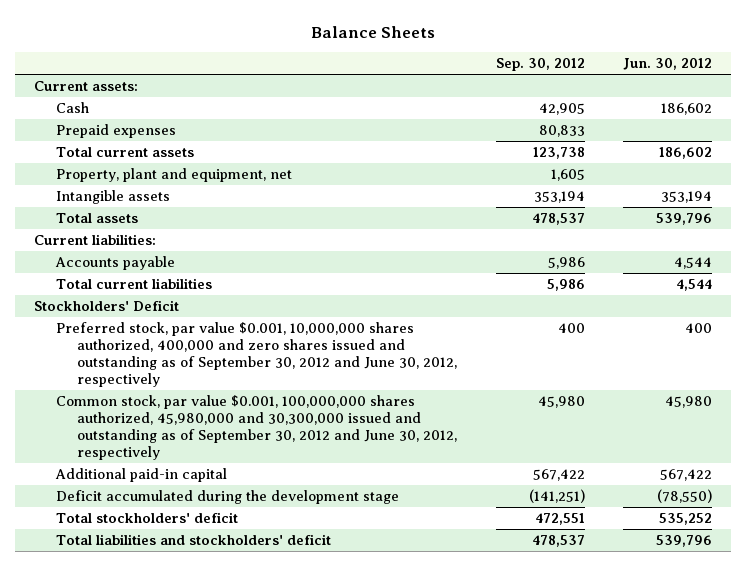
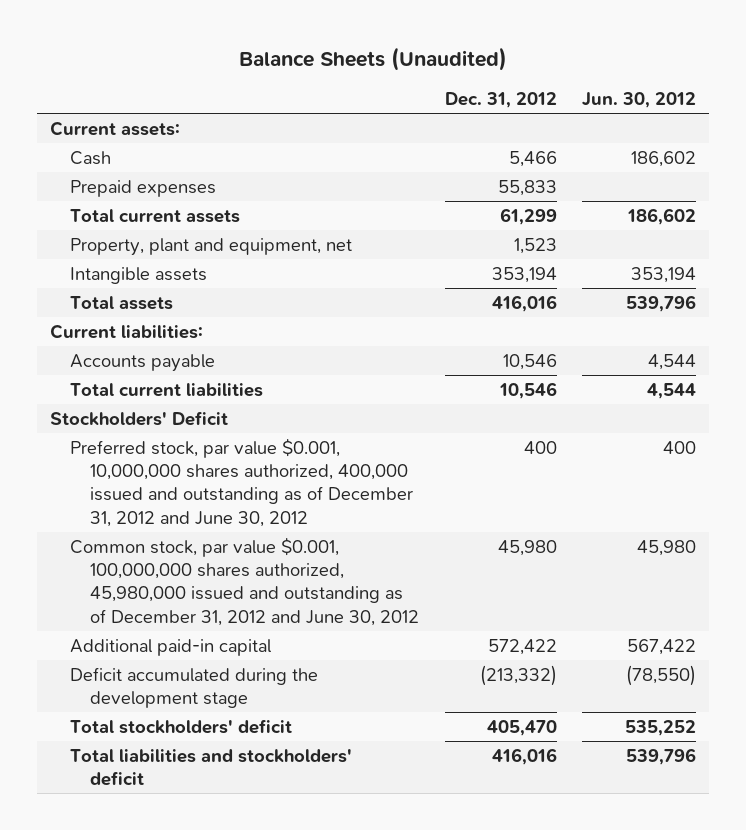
[311,25,436,38] Balance Sheets -> [239,46,508,71] Balance Sheets (Unaudited)
[495,57,585,71] Sep. 30, 2012 -> none
none -> [444,91,557,108] Dec. 31, 2012
[55,322,458,388] Preferred stock, par value $0.001, 10,000,000 shares authorized, 400,000 and zero shares issued and outstanding as of September 30, 2012 and June 30, 2012, respectively -> [70,437,414,527] Preferred stock, par value $0.001, 10,000,000 shares authorized, 400,000 issued and outstanding as of December 31, 2012 and June 30, 2012
[55,395,458,461] Common stock, par value $0.001, 100,000,000 shares authorized, 45,980,000 and 30,300,000 issued and outstanding as of September 30, 2012 and June 30, 2012, respectively -> [70,536,420,626] Common stock, par value $0.001, 100,000,000 shares authorized, 45,980,000 issued and outstanding as of December 31, 2012 and June 30, 2012

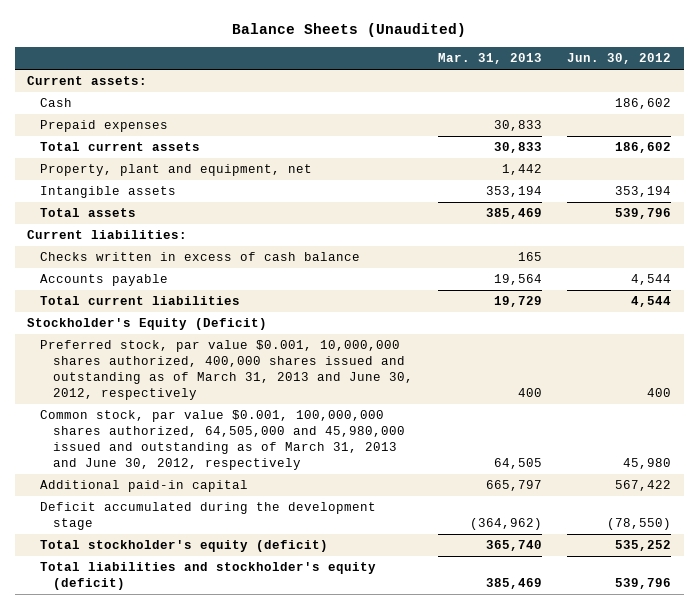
[444,91,557,108] Dec. 31, 2012 -> none
none -> [438,53,543,65] Mar. 31, 2013
none -> [40,252,361,262] Checks written in excess of cash balance
[50,410,229,426] Stockholders' Deficit -> [27,318,268,331] Stockholder's Equity (Deficit)
[70,437,414,527] Preferred stock, par value $0.001, 10,000,000 shares authorized, 400,000 issued and outstanding as of December 31, 2012 and June 30, 2012 -> [40,340,414,400] Preferred stock, par value $0.001, 10,000,000 shares authorized, 400,000 shares issued and outstanding as of March 31, 2013 and June 30, 2012, respectively
[70,536,420,626] Common stock, par value $0.001, 100,000,000 shares authorized, 45,980,000 issued and outstanding as of December 31, 2012 and June 30, 2012 -> [40,410,406,470] Common stock, par value $0.001, 100,000,000 shares authorized, 64,505,000 and 45,980,000 issued and outstanding as of March 31, 2013 and June 30, 2012, respectively
[70,718,293,734] Total stockholders' deficit -> [40,540,329,553] Total stockholder's equity (deficit)
[70,748,353,786] Total liabilities and stockholders' deficit -> [40,562,377,591] Total liabilities and stockholder's equity (deficit)

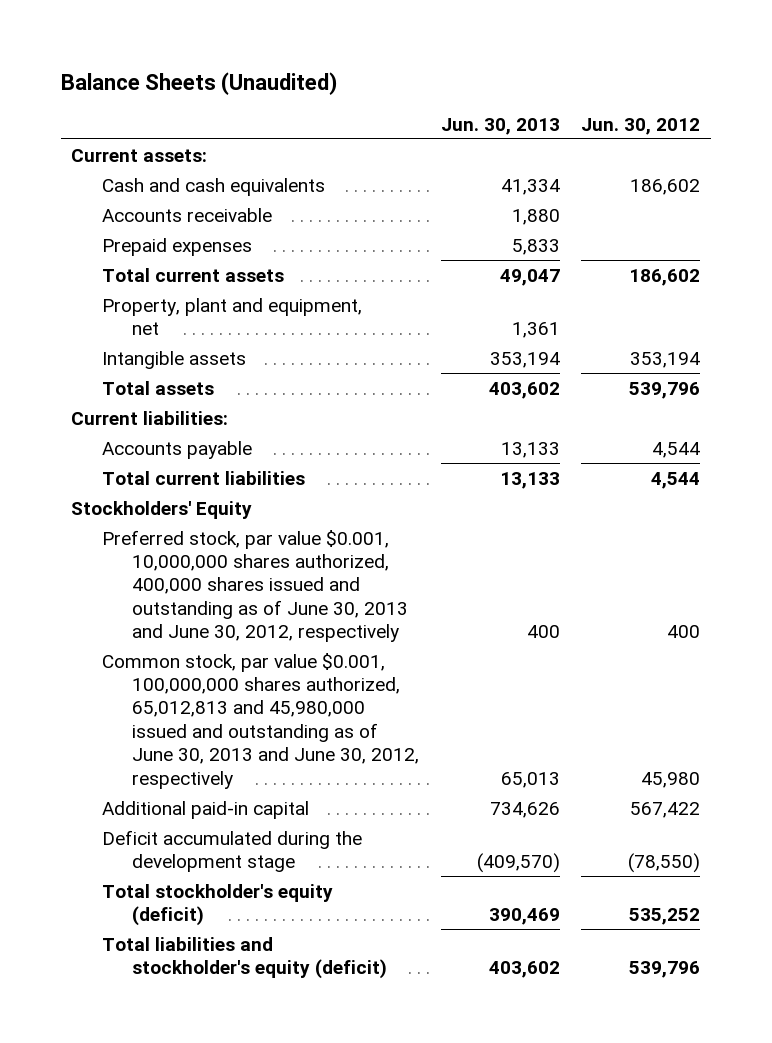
[438,53,543,65] Mar. 31, 2013 -> none
none -> [440,117,560,135] Jun. 30, 2013
[40,98,73,108] Cash -> [101,177,325,196] Cash and cash equivalents
none -> [101,207,272,222] Accounts receivable
[40,252,361,262] Checks written in excess of cash balance -> none
[27,318,268,331] Stockholder's Equity (Deficit) -> [71,500,253,519] Stockholders' Equity
[40,340,414,400] Preferred stock, par value $0.001, 10,000,000 shares authorized, 400,000 shares issued and outstanding as of March 31, 2013 and June 30, 2012, respectively -> [101,529,409,643] Preferred stock, par value $0.001, 10,000,000 shares authorized, 400,000 shares issued and outstanding as of June 30, 2013 and June 30, 2012, respectively
[40,410,406,470] Common stock, par value $0.001, 100,000,000 shares authorized, 64,505,000 and 45,980,000 issued and outstanding as of March 31, 2013 and June 30, 2012, respectively -> [101,652,420,789] Common stock, par value $0.001, 100,000,000 shares authorized, 65,012,813 and 45,980,000 issued and outstanding as of June 30, 2013 and June 30, 2012, respectively

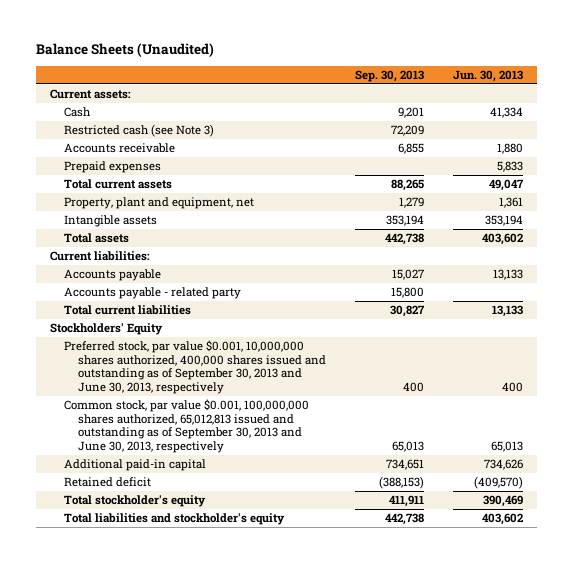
[581,117,701,135] Jun. 30, 2012 -> none
none -> [355,69,425,82] Sep. 30, 2013
[101,177,325,196] Cash and cash equivalents -> [64,107,92,118] Cash
none -> [64,124,215,138] Restricted cash (see Note 3)
none -> [64,287,242,300] Accounts payable - related party
[101,529,409,643] Preferred stock, par value $0.001, 10,000,000 shares authorized, 400,000 shares issued and outstanding as of June 30, 2013 and June 30, 2012, respectively -> [64,340,327,395] Preferred stock, par value $0.001, 10,000,000 shares authorized, 400,000 shares issued and outstanding as of September 30, 2013 and June 30, 2013, respectively
[101,652,420,789] Common stock, par value $0.001, 100,000,000 shares authorized, 65,012,813 and 45,980,000 issued and outstanding as of June 30, 2013 and June 30, 2012, respectively -> [64,399,310,454] Common stock, par value $0.001, 100,000,000 shares authorized, 65,012,813 issued and outstanding as of September 30, 2013 and June 30, 2013, respectively
[101,829,362,873] Deficit accumulated during the development stage -> [64,477,152,488] Retained deficit
[101,883,333,927] Total stockholder's equity (deficit) -> [64,495,207,508] Total stockholder's equity
[101,936,388,980] Total liabilities and stockholder's equity (deficit) -> [64,513,286,526] Total liabilities and stockholder's equity

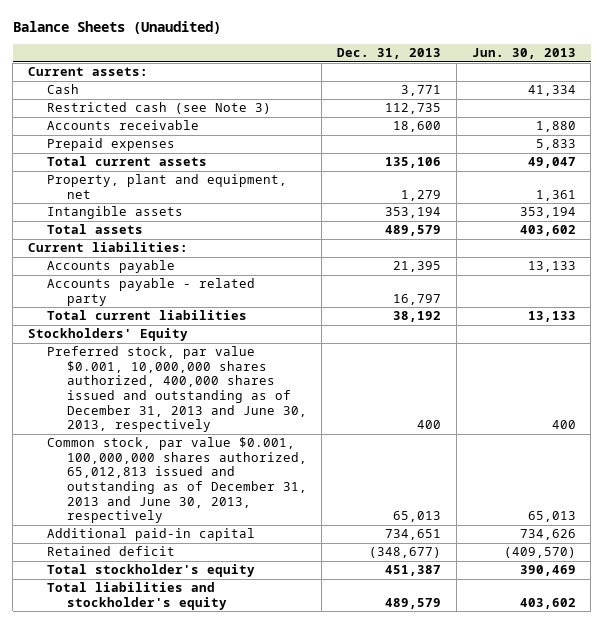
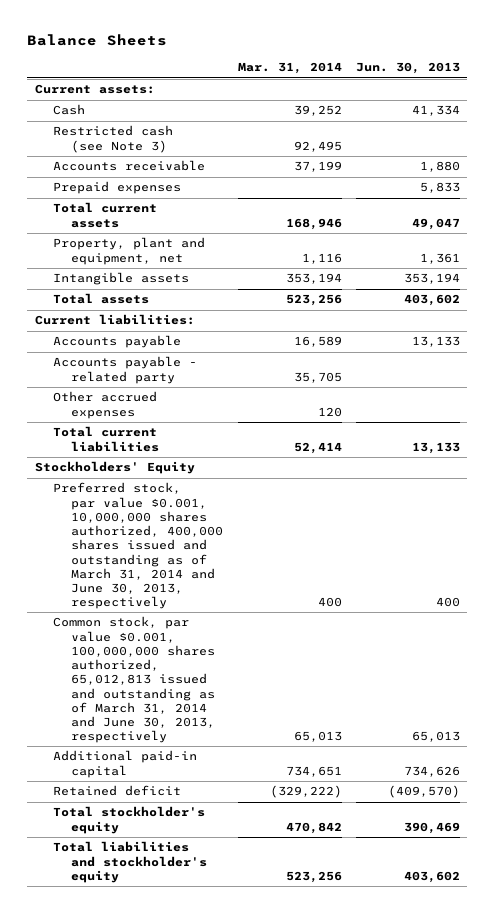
[12,20,221,34] Balance Sheets (Unaudited) -> [27,34,168,47] Balance Sheets
[337,48,442,60] Dec. 31, 2013 -> none
none -> [237,62,342,75] Mar. 31, 2014
none -> [53,391,158,419] Other accrued expenses
[47,346,307,433] Preferred stock, par value $0.001, 10,000,000 shares authorized, 400,000 shares issued and outstanding as of December 31, 2013 and June 30, 2013, respectively -> [53,482,224,610] Preferred stock, par value $0.001, 10,000,000 shares authorized, 400,000 shares issued and outstanding as of March 31, 2014 and June 30, 2013, respectively
[47,437,307,524] Common stock, par value $0.001, 100,000,000 shares authorized, 65,012,813 issued and outstanding as of December 31, 2013 and June 30, 2013, respectively -> [53,616,216,744] Common stock, par value $0.001, 100,000,000 shares authorized, 65,012,813 issued and outstanding as of March 31, 2014 and June 30, 2013, respectively

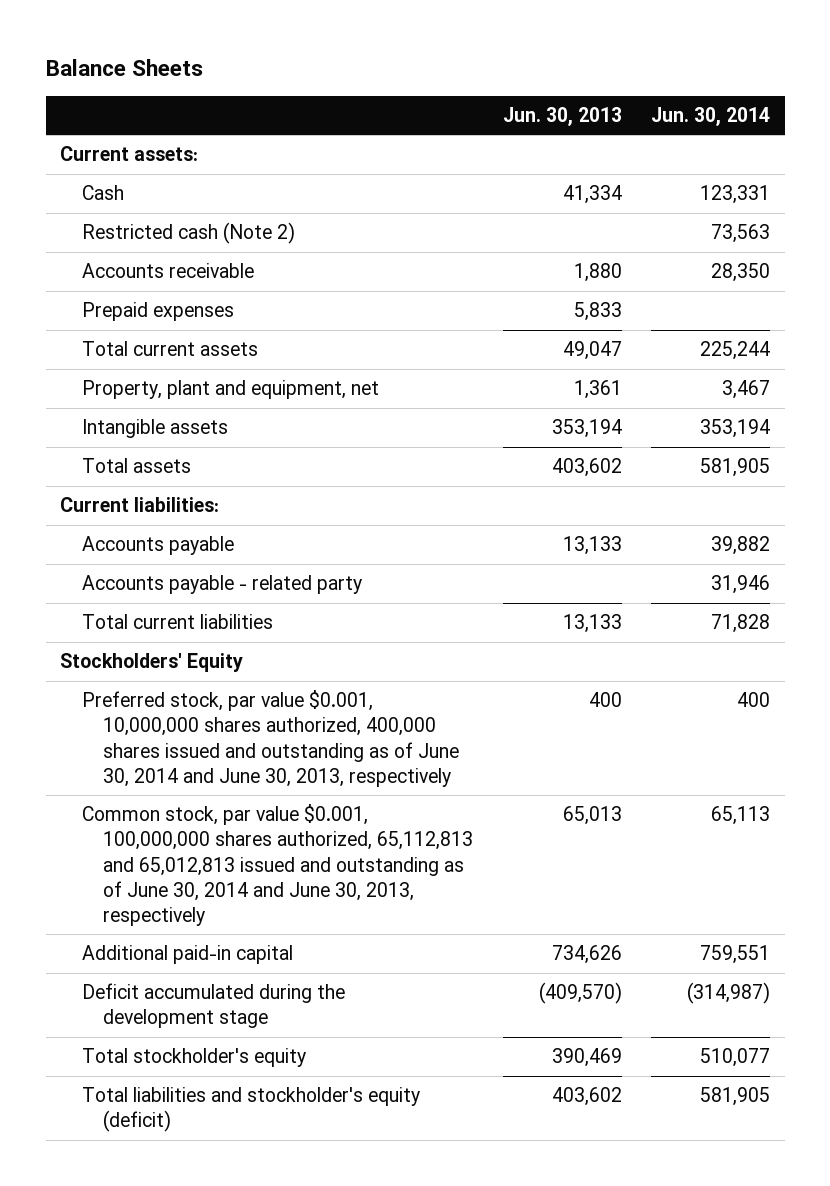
[237,62,342,75] Mar. 31, 2014 -> none
none -> [650,107,770,127] Jun. 30, 2014
[53,125,174,153] Restricted cash (see Note 3) -> [81,222,295,245] Restricted cash (Note 2)
[53,391,158,419] Other accrued expenses -> none
[53,482,224,610] Preferred stock, par value $0.001, 10,000,000 shares authorized, 400,000 shares issued and outstanding as of March 31, 2014 and June 30, 2013, respectively -> [81,690,460,787] Preferred stock, par value $0.001, 10,000,000 shares authorized, 400,000 shares issued and outstanding as of June 30, 2014 and June 30, 2013, respectively
[53,616,216,744] Common stock, par value $0.001, 100,000,000 shares authorized, 65,012,813 issued and outstanding as of March 31, 2014 and June 30, 2013, respectively -> [81,804,474,926] Common stock, par value $0.001, 100,000,000 shares authorized, 65,112,813 and 65,012,813 issued and outstanding as of June 30, 2014 and June 30, 2013, respectively
[53,785,182,797] Retained deficit -> [81,983,345,1029] Deficit accumulated during the development stage
[53,841,208,883] Total liabilities and stockholder's equity -> [81,1087,420,1133] Total liabilities and stockholder's equity (deficit)

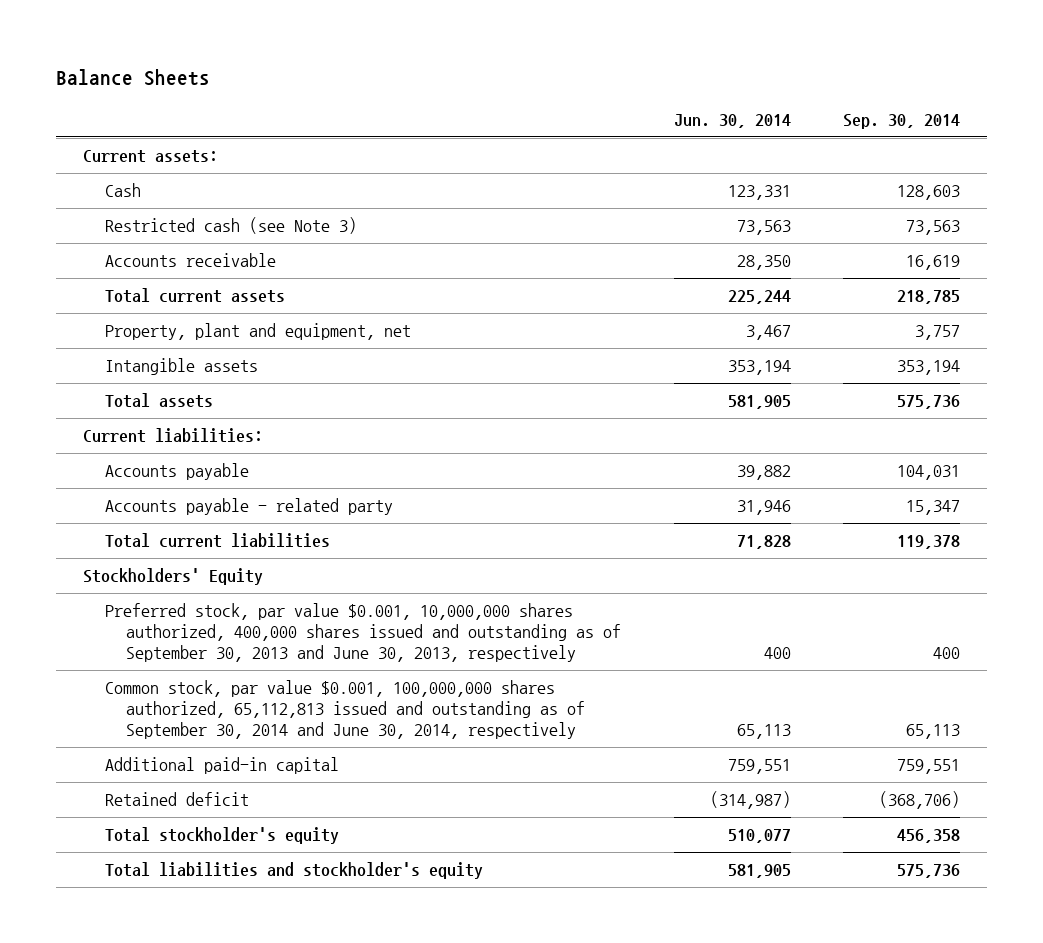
[502,107,622,127] Jun. 30, 2013 -> none
none -> [843,113,961,129] Sep. 30, 2014
[81,222,295,245] Restricted cash (Note 2) -> [104,217,357,235] Restricted cash (see Note 3)
[81,302,234,322] Prepaid expenses -> none
[81,690,460,787] Preferred stock, par value $0.001, 10,000,000 shares authorized, 400,000 shares issued and outstanding as of June 30, 2014 and June 30, 2013, respectively -> [104,603,622,663] Preferred stock, par value $0.001, 10,000,000 shares authorized, 400,000 shares issued and outstanding as of September 30, 2013 and June 30, 2013, respectively
[81,804,474,926] Common stock, par value $0.001, 100,000,000 shares authorized, 65,112,813 and 65,012,813 issued and outstanding as of June 30, 2014 and June 30, 2013, respectively -> [104,680,586,740] Common stock, par value $0.001, 100,000,000 shares authorized, 65,112,813 issued and outstanding as of September 30, 2014 and June 30, 2014, respectively
[81,983,345,1029] Deficit accumulated during the development stage -> [104,792,249,807] Retained deficit
[81,1087,420,1133] Total liabilities and stockholder's equity (deficit) -> [104,862,483,880] Total liabilities and stockholder's equity

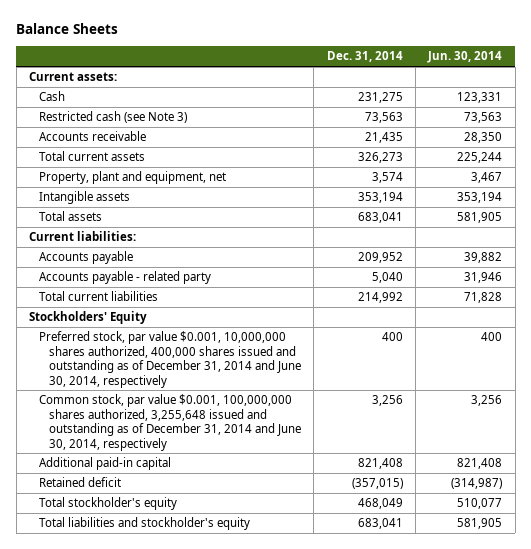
[843,113,961,129] Sep. 30, 2014 -> none
none -> [326,51,403,63] Dec. 31, 2014
[104,603,622,663] Preferred stock, par value $0.001, 10,000,000 shares authorized, 400,000 shares issued and outstanding as of September 30, 2013 and June 30, 2013, respectively -> [39,331,302,388] Preferred stock, par value $0.001, 10,000,000 shares authorized, 400,000 shares issued and outstanding as of December 31, 2014 and June 30, 2014, respectively
[104,680,586,740] Common stock, par value $0.001, 100,000,000 shares authorized, 65,112,813 issued and outstanding as of September 30, 2014 and June 30, 2014, respectively -> [39,394,302,451] Common stock, par value $0.001, 100,000,000 shares authorized, 3,255,648 issued and outstanding as of December 31, 2014 and June 30, 2014, respectively
[736,724,791,740] 65,113 -> [471,395,503,407] 3,256
[727,759,791,775] 759,551 -> [457,458,503,470] 821,408

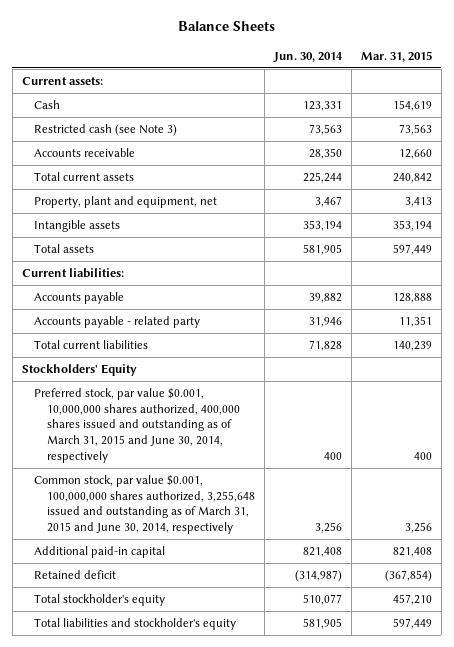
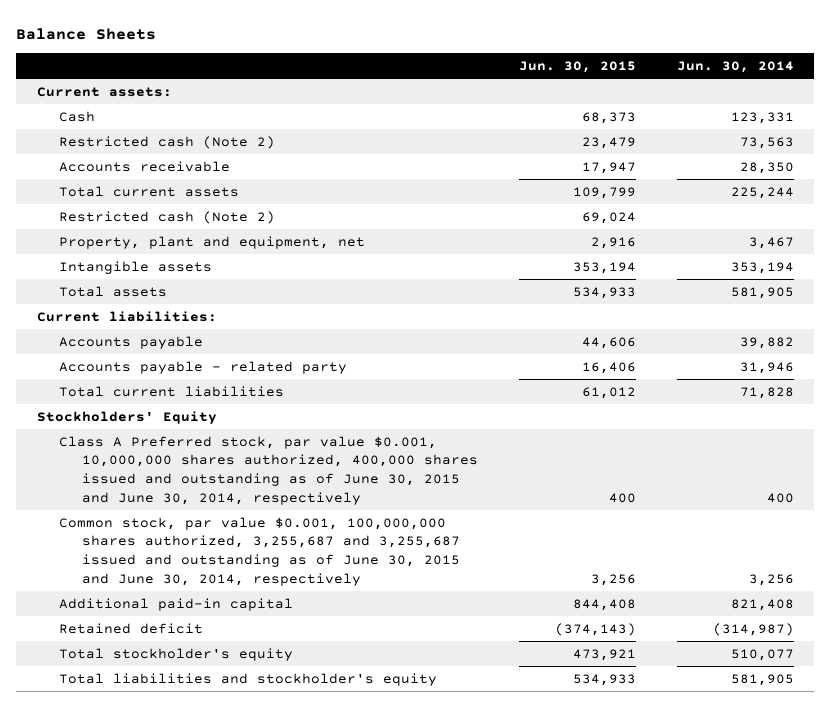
[360,50,432,62] Mar. 31, 2015 -> none
none -> [518,61,636,74] Jun. 30, 2015
[34,124,178,137] Restricted cash (see Note 3) -> [59,135,276,149] Restricted cash (Note 2)
none -> [59,210,276,224] Restricted cash (Note 2)
[34,388,240,463] Preferred stock, par value $0.001, 10,000,000 shares authorized, 400,000 shares issued and outstanding as of March 31, 2015 and June 30, 2014, respectively -> [59,435,479,505] Class A Preferred stock, par value $0.001, 10,000,000 shares authorized, 400,000 shares issued and outstanding as of June 30, 2015 and June 30, 2014, respectively
[34,475,255,535] Common stock, par value $0.001, 100,000,000 shares authorized, 3,255,648 issued and outstanding as of March 31, 2015 and June 30, 2014, respectively -> [59,516,461,586] Common stock, par value $0.001, 100,000,000 shares authorized, 3,255,687 and 3,255,687 issued and outstanding as of June 30, 2015 and June 30, 2014, respectively

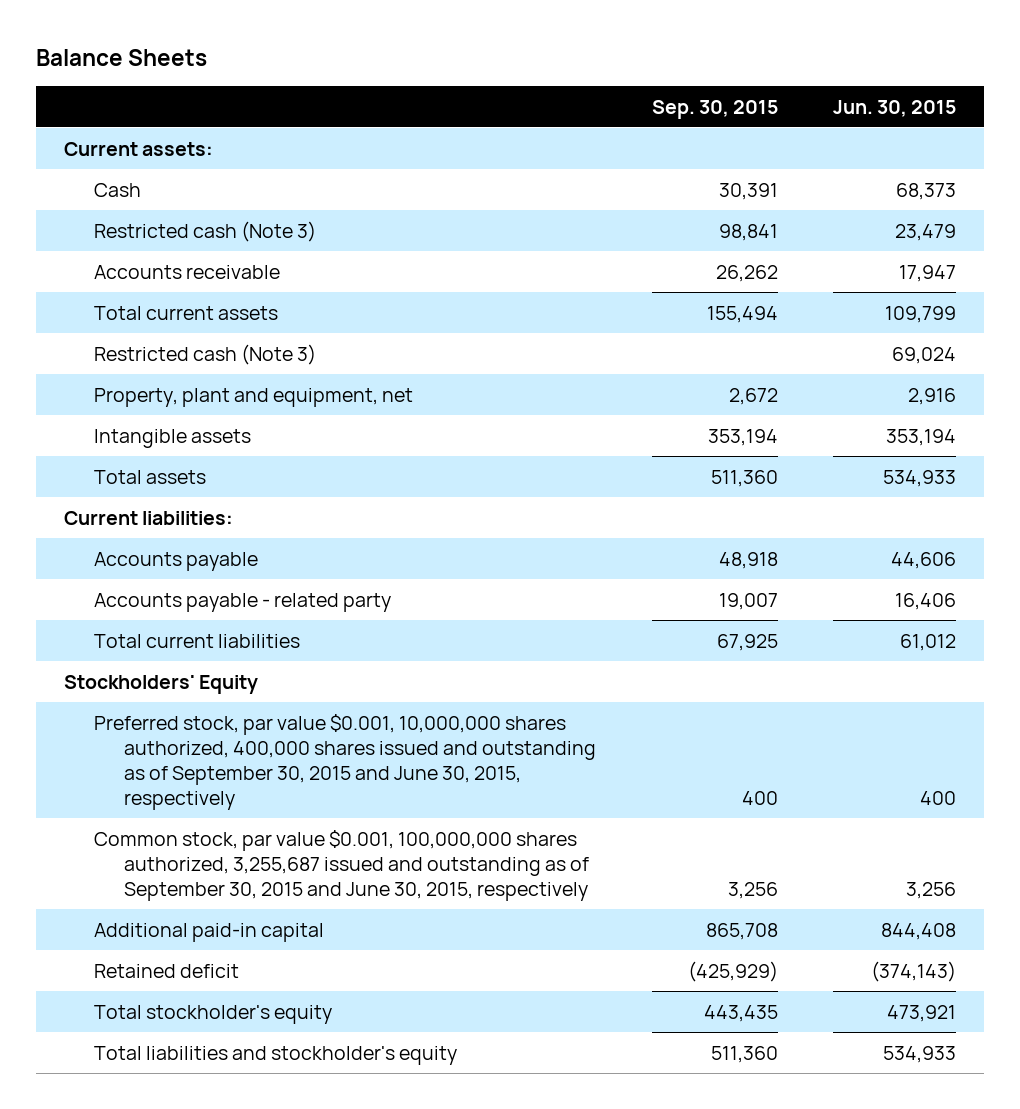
[676,61,794,74] Jun. 30, 2014 -> none
none -> [651,99,778,119] Sep. 30, 2015
[59,135,276,149] Restricted cash (Note 2) -> [93,220,316,242] Restricted cash (Note 3)
[59,210,276,224] Restricted cash (Note 2) -> [93,343,316,365] Restricted cash (Note 3)
[59,435,479,505] Class A Preferred stock, par value $0.001, 10,000,000 shares authorized, 400,000 shares issued and outstanding as of June 30, 2015 and June 30, 2014, respectively -> [93,713,596,810] Preferred stock, par value $0.001, 10,000,000 shares authorized, 400,000 shares issued and outstanding as of September 30, 2015 and June 30, 2015, respectively
[59,516,461,586] Common stock, par value $0.001, 100,000,000 shares authorized, 3,255,687 and 3,255,687 issued and outstanding as of June 30, 2015 and June 30, 2014, respectively -> [93,829,589,901] Common stock, par value $0.001, 100,000,000 shares authorized, 3,255,687 issued and outstanding as of September 30, 2015 and June 30, 2015, respectively

